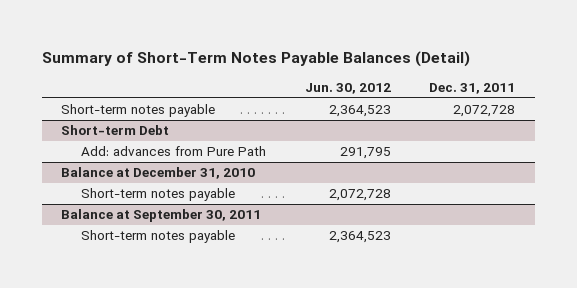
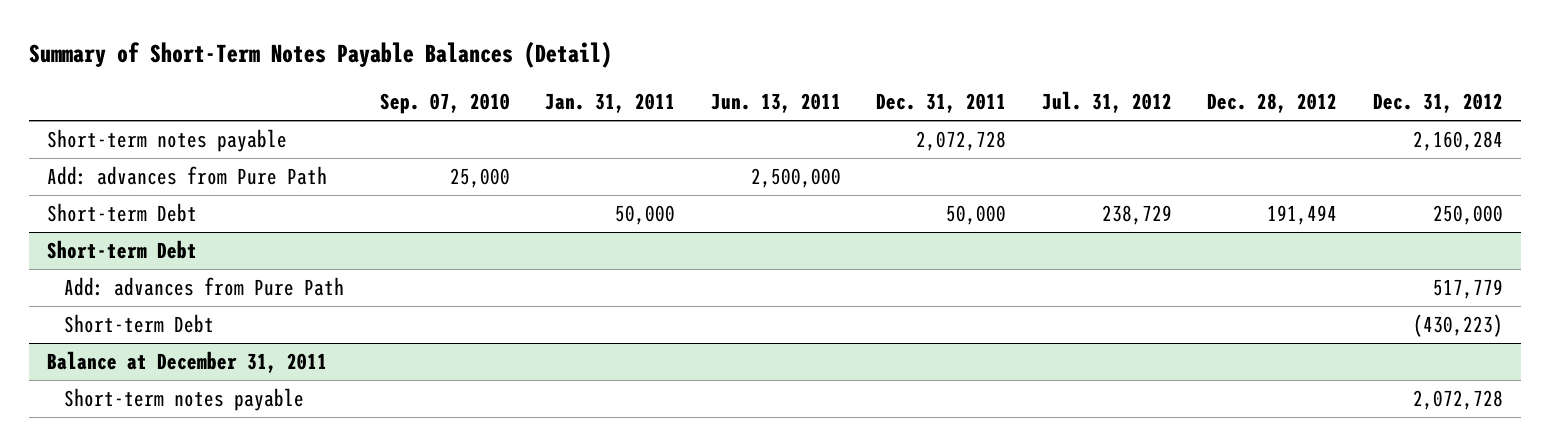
[304,83,391,95] Jun. 30, 2012 -> none
none -> [379,93,510,115] Sep. 07, 2010
none -> [545,93,676,114] Jan. 31, 2011
none -> [710,93,841,114] Jun. 13, 2011
none -> [1041,91,1172,114] Jul. 31, 2012
none -> [1207,93,1338,114] Dec. 28, 2012
none -> [1373,93,1504,114] Dec. 31, 2012
none -> [46,166,327,186] Add: advances from Pure Path
none -> [46,203,197,223] Short-term Debt
none -> [64,314,215,334] Short-term Debt
[61,167,256,180] Balance at December 31, 2010 -> [46,351,327,374] Balance at December 31, 2011
[61,209,262,223] Balance at September 30, 2011 -> none
[81,230,236,244] Short-term notes payable -> none

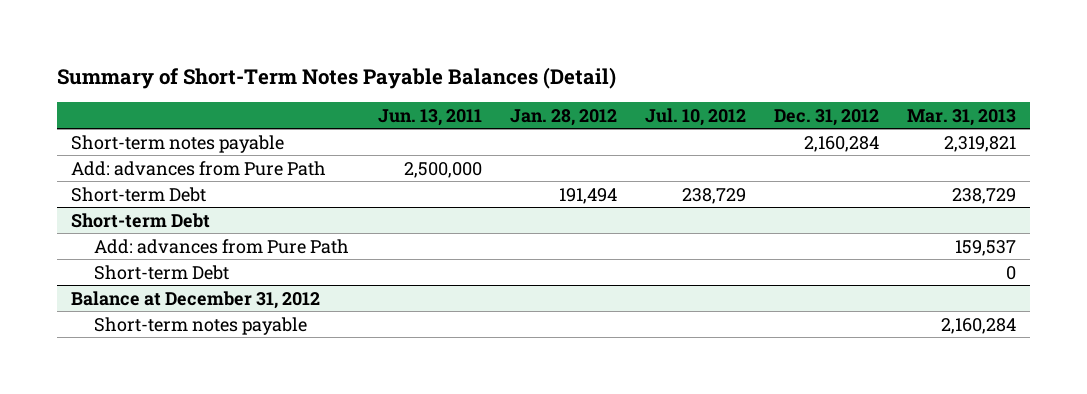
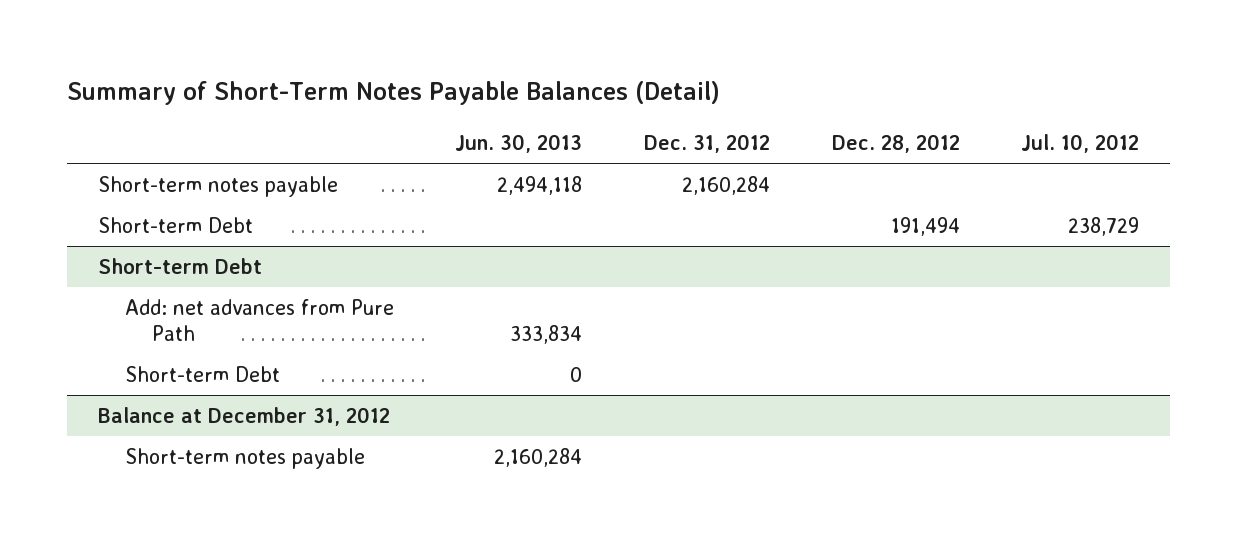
[377,108,482,126] Jun. 13, 2011 -> none
[509,108,617,126] Jan. 28, 2012 -> none
[906,108,1016,126] Mar. 31, 2013 -> none
none -> [455,133,583,153] Jun. 30, 2013
none -> [831,133,960,153] Dec. 28, 2012
[70,160,326,176] Add: advances from Pure Path -> none
[94,238,350,254] Add: advances from Pure Path -> [124,299,394,341] Add: net advances from Pure Path

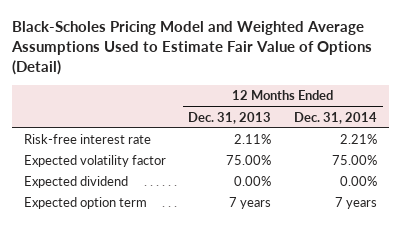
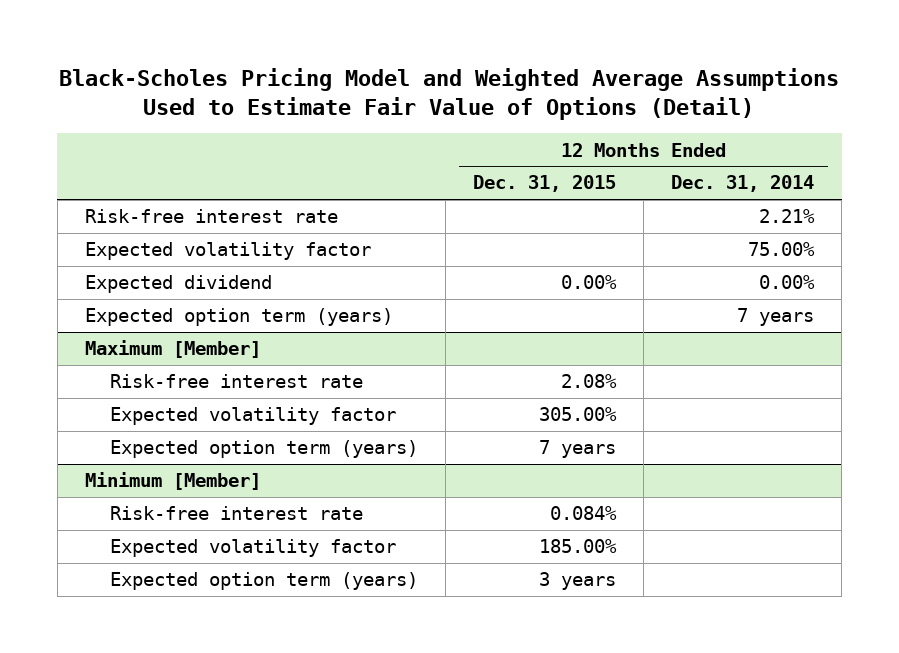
[188,111,272,124] Dec. 31, 2013 -> none
none -> [472,175,616,193] Dec. 31, 2015
[23,197,147,210] Expected option term -> [84,308,393,327] Expected option term (years)
none -> [84,340,261,359] Maximum [Member]
none -> [109,374,363,389] Risk-free interest rate
none -> [109,407,396,426] Expected volatility factor
none -> [109,440,418,459] Expected option term (years)
none -> [84,472,261,491] Minimum [Member]
none -> [109,506,363,521] Risk-free interest rate
none -> [109,539,396,558] Expected volatility factor
none -> [109,572,418,591] Expected option term (years)

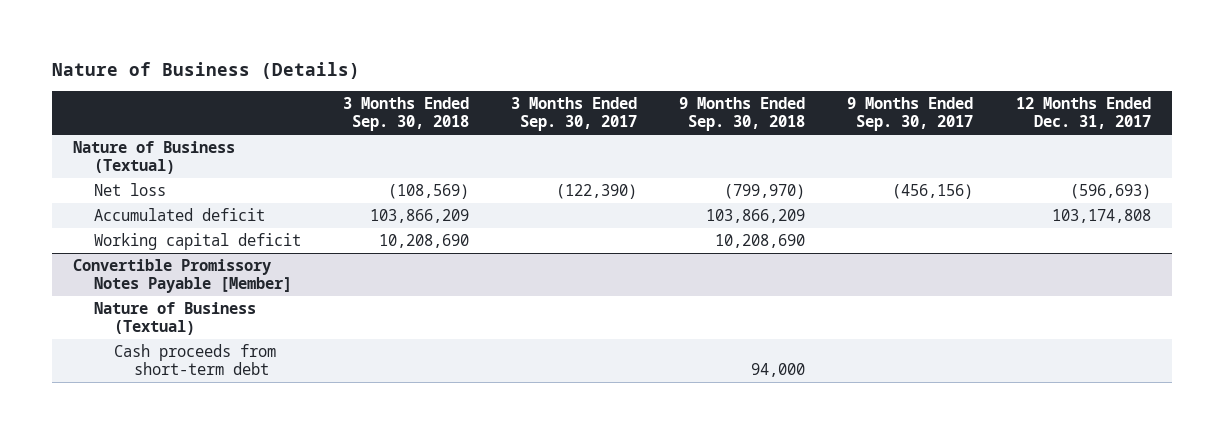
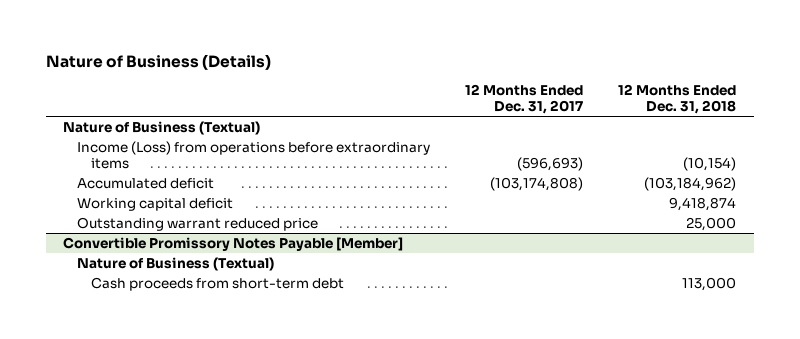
[342,97,469,132] 3 Months Ended Sep. 30, 2018 -> none
[511,97,638,132] 3 Months Ended Sep. 30, 2017 -> none
[679,97,806,132] 9 Months Ended Sep. 30, 2018 -> none
[847,97,974,132] 9 Months Ended Sep. 30, 2017 -> none
none -> [618,84,737,115] 12 Months Ended Dec. 31, 2018
[93,182,166,196] Net loss -> [77,140,431,169] Income (Loss) from operations before extraordinary items
[1051,208,1151,223] 103,174,808 -> [490,176,584,191] (103,174,808)
none -> [77,216,319,231] Outstanding warrant reduced price

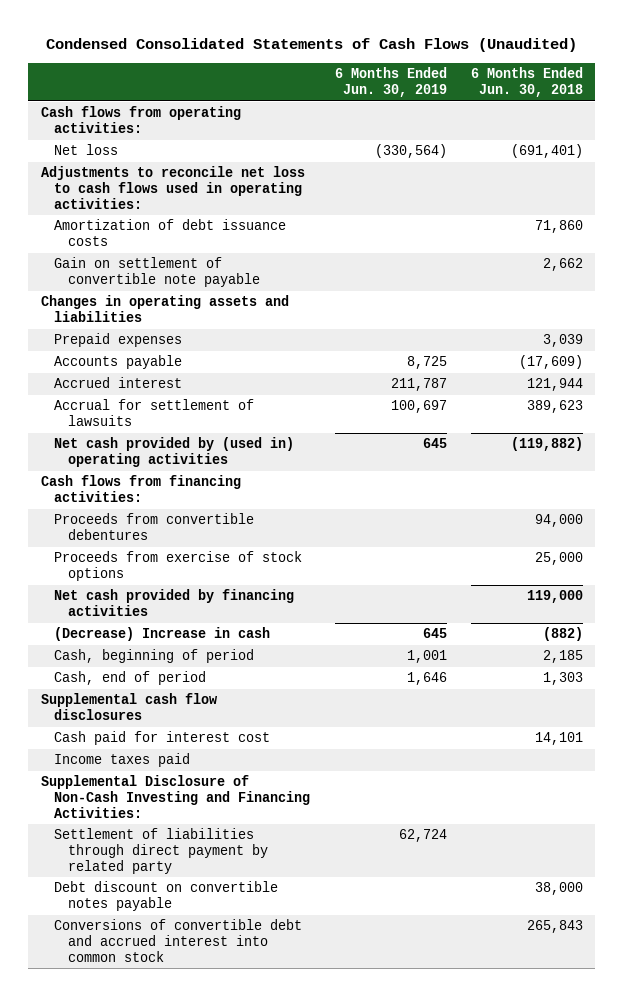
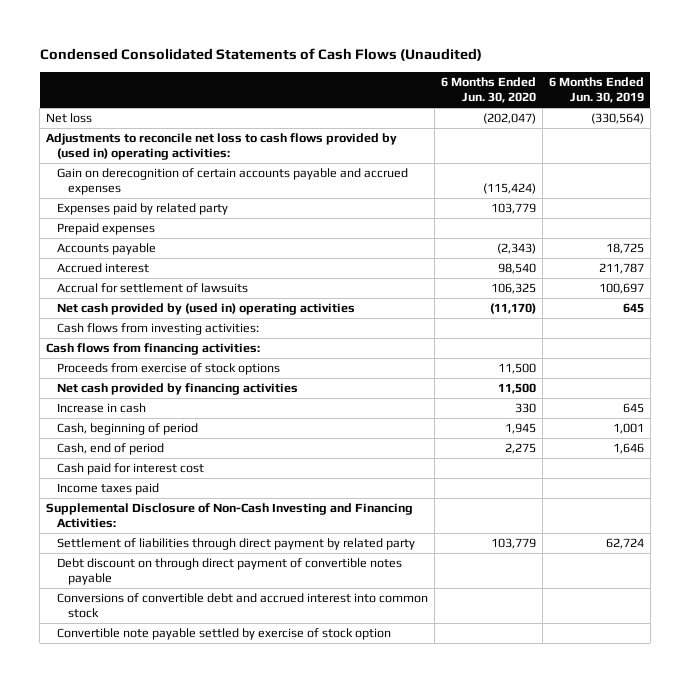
[471,67,584,98] 6 Months Ended Jun. 30, 2018 -> none
none -> [440,77,536,104] 6 Months Ended Jun. 30, 2020
[40,106,241,134] Cash flows from operating activities: -> none
[54,257,260,288] Gain on settlement of convertible note payable -> none
[40,295,289,323] Changes in operating assets and liabilities -> none
[40,166,305,209] Adjustments to reconcile net loss to cash flows used in operating activities: -> [46,133,398,161] Adjustments to reconcile net loss to cash flows provided by (used in) operating activities:
none -> [56,168,408,196] Gain on derecognition of certain accounts payable and accrued expenses
[54,219,287,247] Amortization of debt issuance costs -> [56,203,228,216] Expenses paid by related party
[406,356,447,370] 8,725 -> [605,243,644,255] 18,725
none -> [56,323,259,336] Cash flows from investing activities:
[54,513,255,541] Proceeds from convertible debentures -> none
[54,627,271,642] (Decrease) Increase in cash -> [56,403,146,414] Increase in cash
[40,693,218,721] Supplemental cash flow disclosures -> none
[54,881,279,912] Debt discount on convertible notes payable -> [56,558,402,586] Debt discount on through direct payment of convertible notes payable
none -> [56,628,391,641] Convertible note payable settled by exercise of stock option

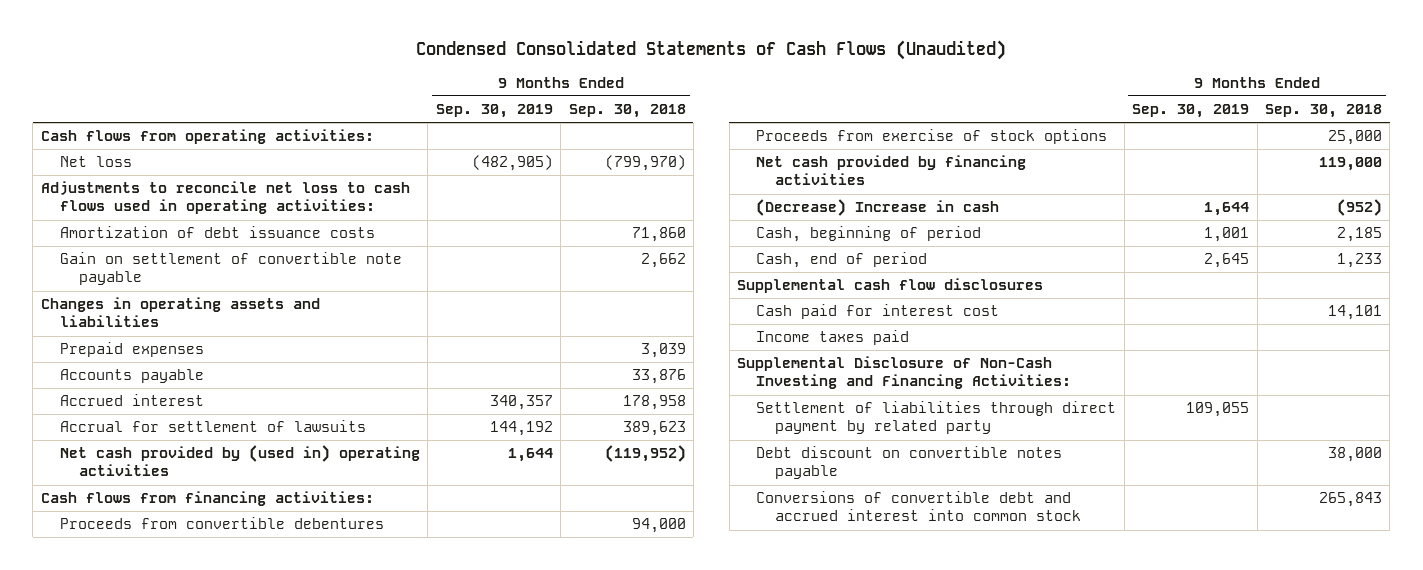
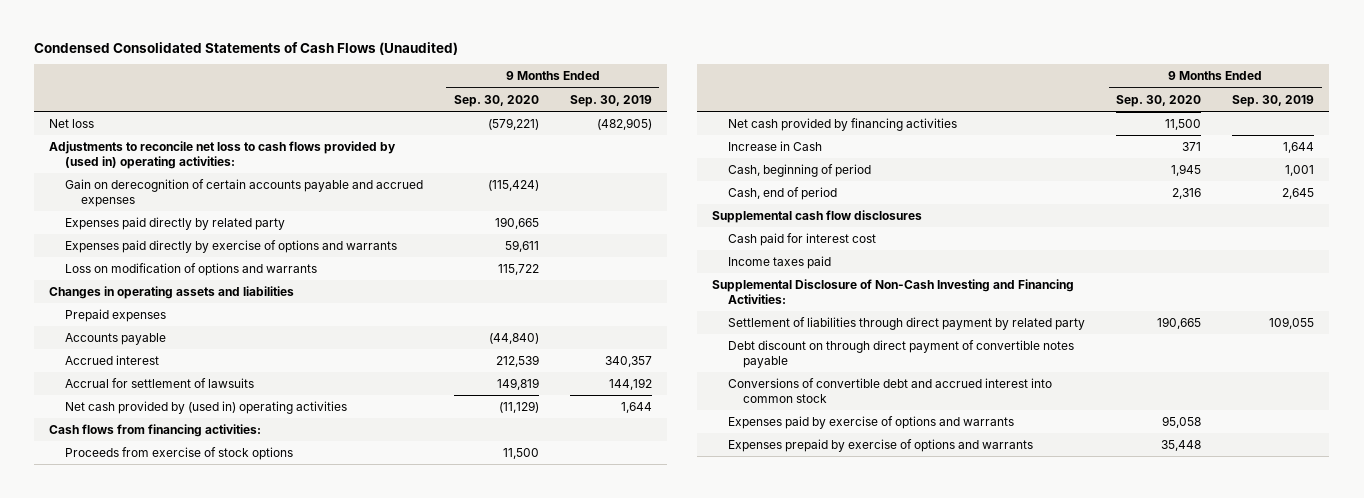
[568,103,686,118] Sep. 30, 2018 -> none
none -> [453,94,539,107] Sep. 30, 2020
[40,129,374,145] Cash flows from operating activities: -> none
[59,252,402,286] Gain on settlement of convertible note payable -> none
[40,181,410,215] Adjustments to reconcile net loss to cash flows used in operating activities: -> [49,141,397,169] Adjustments to reconcile net loss to cash flows provided by (used in) operating activities:
none -> [65,179,424,207] Gain on derecognition of certain accounts payable and accrued expenses
[59,226,375,239] Amortization of debt issuance costs -> [65,217,286,231] Expenses paid directly by related party
none -> [65,240,398,254] Expenses paid directly by exercise of options and warrants
none -> [65,263,318,277] Loss on modification of options and warrants
[59,517,384,530] Proceeds from convertible debentures -> none
[756,199,1000,217] (Decrease) Increase in cash -> [727,141,822,152] Increase in Cash
[756,446,1063,480] Debt discount on convertible notes payable -> [727,340,1074,368] Debt discount on through direct payment of convertible notes payable
none -> [727,416,1014,430] Expenses paid by exercise of options and warrants
none -> [727,439,1033,453] Expenses prepaid by exercise of options and warrants

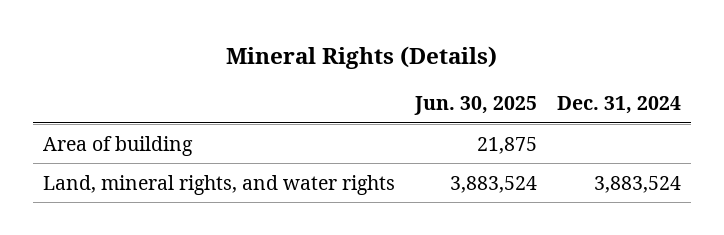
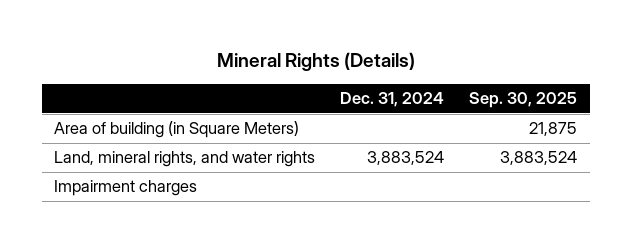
[413,96,537,116] Jun. 30, 2025 -> none
none -> [469,92,578,109] Sep. 30, 2025
[43,135,194,156] Area of building -> [54,121,300,139] Area of building (in Square Meters)
none -> [54,180,198,197] Impairment charges

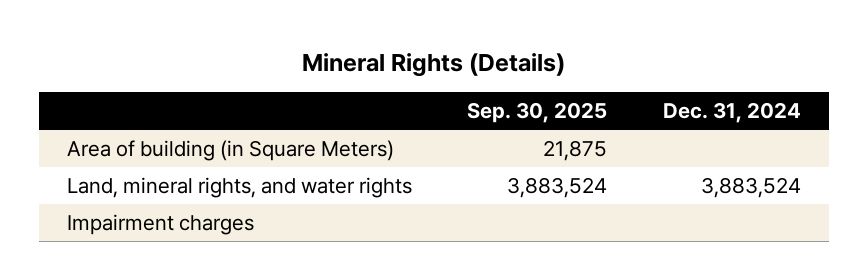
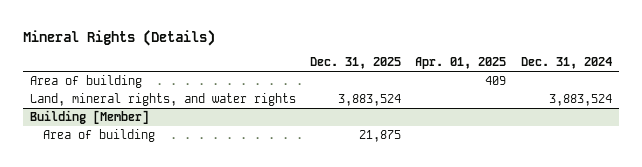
[467,102,608,124] Sep. 30, 2025 -> none
none -> [310,57,402,70] Dec. 31, 2025
none -> [415,57,507,70] Apr. 01, 2025
[66,140,394,162] Area of building (in Square Meters) -> [30,75,143,89] Area of building
[66,214,254,236] Impairment charges -> none
none -> [30,110,150,125] Building [Member]
none -> [43,129,156,143] Area of building

